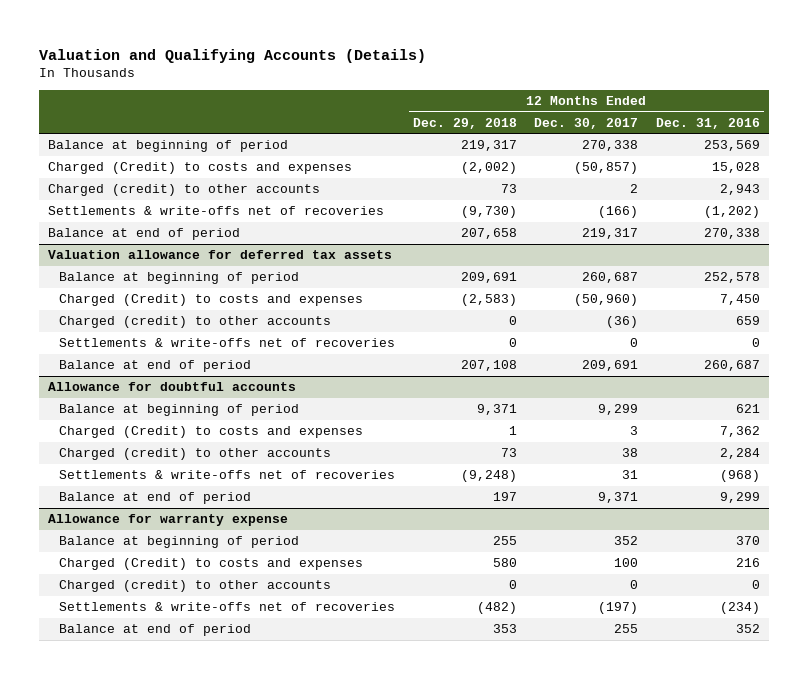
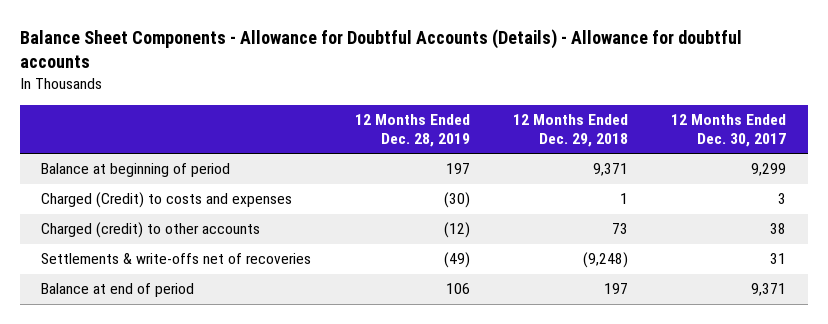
[39,48,427,63] Valuation and Qualifying Accounts (Details) -> [19,28,742,69] Balance Sheet Components - Allowance for Doubtful Accounts (Details) - Allowance for doubtful accounts
[655,117,760,129] Dec. 31, 2016 -> none
none -> [354,113,470,148] 12 Months Ended Dec. 28, 2019
[48,140,289,153] Balance at beginning of period -> none
[48,162,353,175] Charged (Credit) to costs and expenses -> none
[48,184,321,197] Charged (credit) to other accounts -> none
[48,206,385,216] Settlements & write-offs net of recoveries -> none
[48,228,241,241] Balance at end of period -> none
[48,250,393,260] Valuation allowance for deferred tax assets -> none
[59,272,300,285] Balance at beginning of period -> none
[59,294,364,307] Charged (Credit) to costs and expenses -> none
[59,316,332,329] Charged (credit) to other accounts -> none
[59,338,396,348] Settlements & write-offs net of recoveries -> none
[59,360,252,373] Balance at end of period -> none
[48,382,297,392] Allowance for doubtful accounts -> none
[48,514,289,527] Allowance for warranty expense -> none
[59,536,300,549] Balance at beginning of period -> none
[59,558,364,571] Charged (Credit) to costs and expenses -> none
[59,580,332,593] Charged (credit) to other accounts -> none
[59,602,396,612] Settlements & write-offs net of recoveries -> none
[59,624,252,637] Balance at end of period -> none

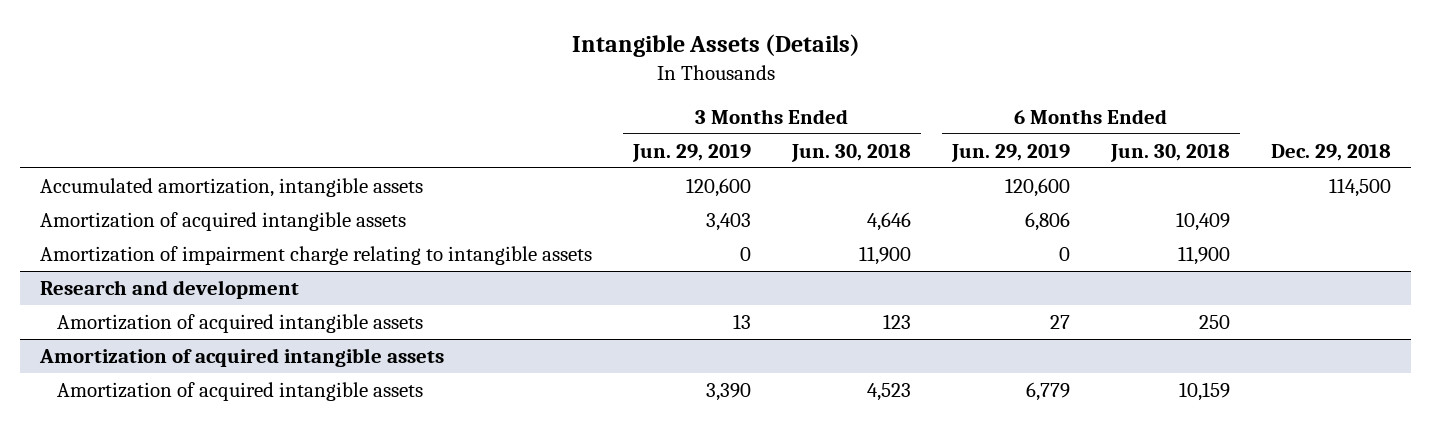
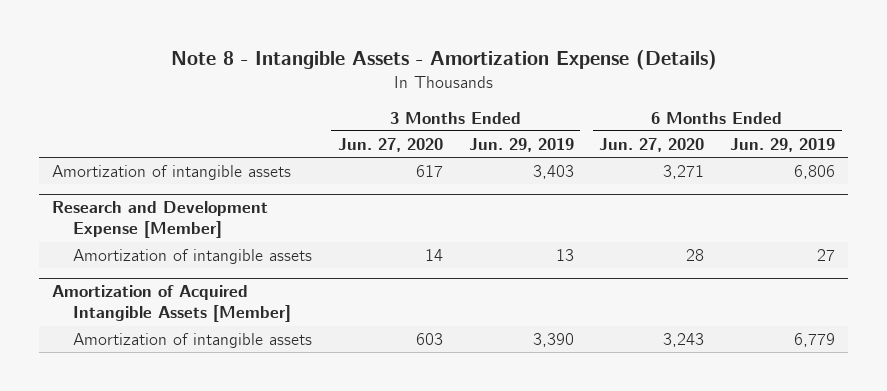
[571,33,860,57] Intangible Assets (Details) -> [170,50,717,71] Note 8 - Intangible Assets - Amortization Expense (Details)
[791,143,912,162] Jun. 30, 2018 -> none
[1109,143,1230,162] Jun. 30, 2018 -> none
[1270,143,1391,161] Dec. 29, 2018 -> none
none -> [337,137,443,152] Jun. 27, 2020
none -> [599,137,705,152] Jun. 27, 2020
[40,177,424,197] Accumulated amortization, intangible assets -> none
[40,245,593,265] Amortization of impairment charge relating to intangible assets -> none
[40,211,407,231] Amortization of acquired intangible assets -> [52,164,292,180] Amortization of intangible assets
[40,279,300,299] Research and development -> [52,201,269,239] Research and Development Expense [Member]
[57,313,424,333] Amortization of acquired intangible assets -> [72,248,312,264] Amortization of intangible assets
[39,347,445,367] Amortization of acquired intangible assets -> [52,285,291,323] Amortization of Acquired Intangible Assets [Member]
[57,381,424,401] Amortization of acquired intangible assets -> [72,332,312,348] Amortization of intangible assets

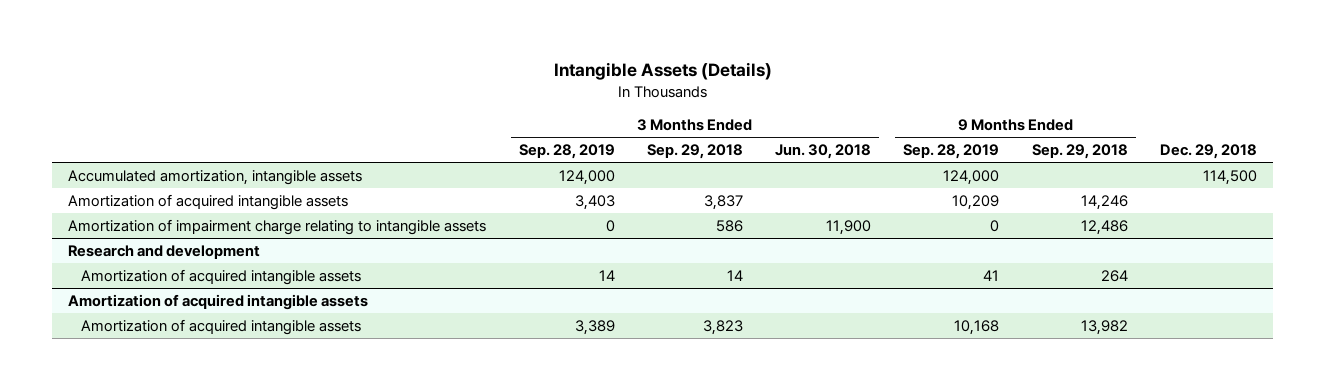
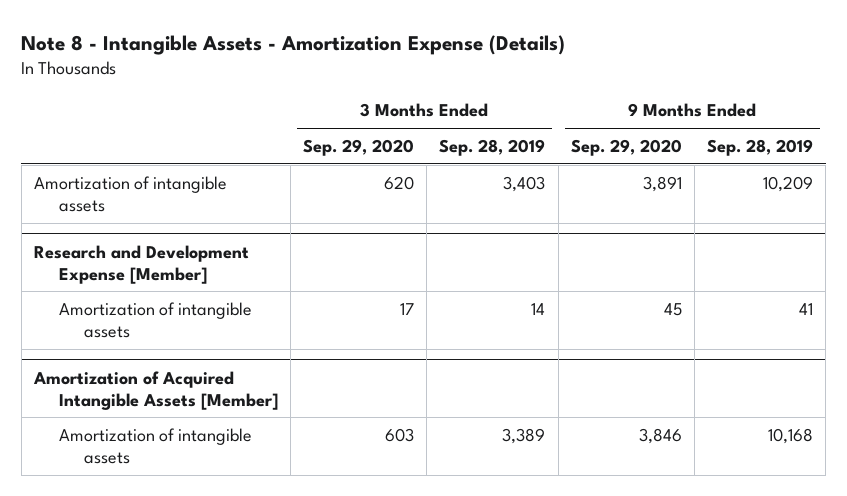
[553,62,772,81] Intangible Assets (Details) -> [21,34,566,55] Note 8 - Intangible Assets - Amortization Expense (Details)
[646,144,743,160] Sep. 29, 2018 -> none
[775,144,872,160] Jun. 30, 2018 -> none
[1031,144,1128,160] Sep. 29, 2018 -> none
[1159,144,1257,160] Dec. 29, 2018 -> none
none -> [303,138,415,156] Sep. 29, 2020
none -> [570,138,682,156] Sep. 29, 2020
[68,170,363,186] Accumulated amortization, intangible assets -> none
[68,219,487,236] Amortization of impairment charge relating to intangible assets -> none
[68,194,349,211] Amortization of acquired intangible assets -> [34,175,228,212] Amortization of intangible assets
[68,245,261,260] Research and development -> [34,244,250,284] Research and Development Expense [Member]
[81,269,362,286] Amortization of acquired intangible assets -> [58,301,252,338] Amortization of intangible assets
[68,294,369,311] Amortization of acquired intangible assets -> [33,370,278,410] Amortization of Acquired Intangible Assets [Member]
[81,319,362,336] Amortization of acquired intangible assets -> [58,427,252,464] Amortization of intangible assets

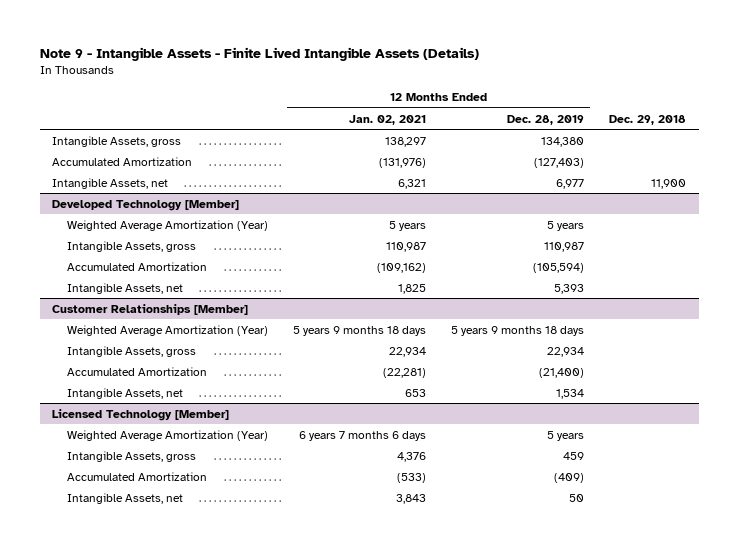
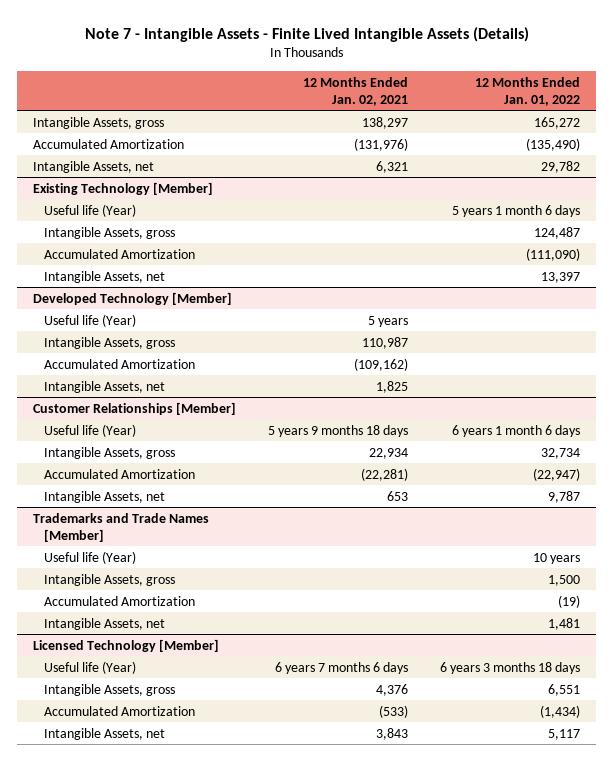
[39,47,479,62] Note 9 - Intangible Assets - Finite Lived Intangible Assets (Details) -> [84,26,529,42] Note 7 - Intangible Assets - Finite Lived Intangible Assets (Details)
[507,114,585,125] Dec. 28, 2019 -> none
[609,114,687,125] Dec. 29, 2018 -> none
none -> [475,76,581,106] 12 Months Ended Jan. 01, 2022
none -> [33,181,214,195] Existing Technology [Member]
none -> [44,203,137,217] Useful life (Year)
none -> [44,226,176,239] Intangible Assets, gross
none -> [44,248,196,259] Accumulated Amortization
none -> [44,270,166,283] Intangible Assets, net
[67,219,269,231] Weighted Average Amortization (Year) -> [44,313,137,327] Useful life (Year)
[67,324,269,336] Weighted Average Amortization (Year) -> [44,423,137,437] Useful life (Year)
none -> [33,512,210,542] Trademarks and Trade Names [Member]
none -> [44,550,137,564] Useful life (Year)
none -> [44,573,176,586] Intangible Assets, gross
none -> [44,595,196,606] Accumulated Amortization
none -> [44,617,166,630] Intangible Assets, net
[67,429,269,441] Weighted Average Amortization (Year) -> [44,660,137,674] Useful life (Year)

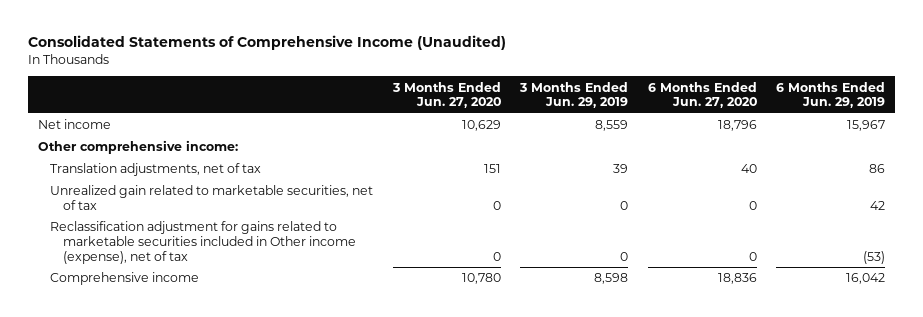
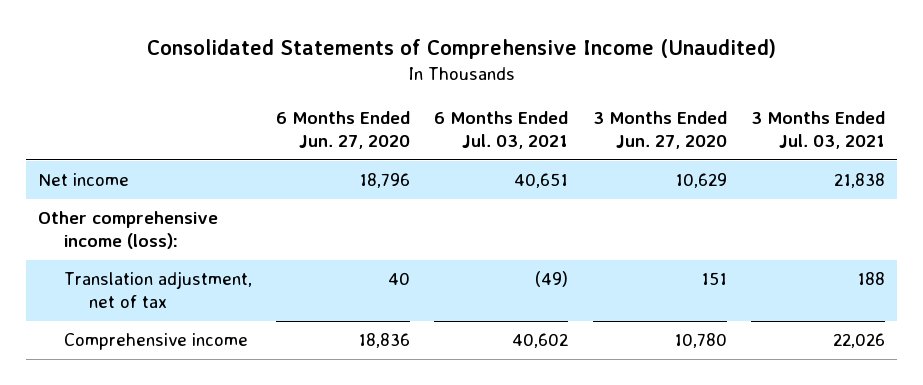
[519,81,629,109] 3 Months Ended Jun. 29, 2019 -> none
[776,81,886,109] 6 Months Ended Jun. 29, 2019 -> none
none -> [434,111,569,150] 6 Months Ended Jul. 03, 2021
none -> [750,111,885,150] 3 Months Ended Jul. 03, 2021
[50,185,374,210] Unrealized gain related to marketable securities, net of tax -> none
[50,221,357,264] Reclassification adjustment for gains related to marketable securities included in Other income (expense), net of tax -> none
[37,140,238,155] Other comprehensive income: -> [38,211,219,250] Other comprehensive income (loss):
[50,163,262,177] Translation adjustments, net of tax -> [63,271,252,309] Translation adjustment, net of tax

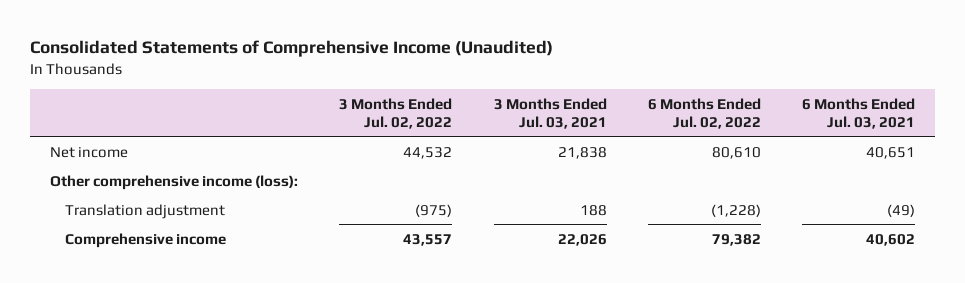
[276,111,411,150] 6 Months Ended Jun. 27, 2020 -> none
[592,111,727,150] 3 Months Ended Jun. 27, 2020 -> none
none -> [339,97,453,129] 3 Months Ended Jul. 02, 2022
none -> [647,97,761,129] 6 Months Ended Jul. 02, 2022
[63,271,252,309] Translation adjustment, net of tax -> [64,203,225,219] Translation adjustment

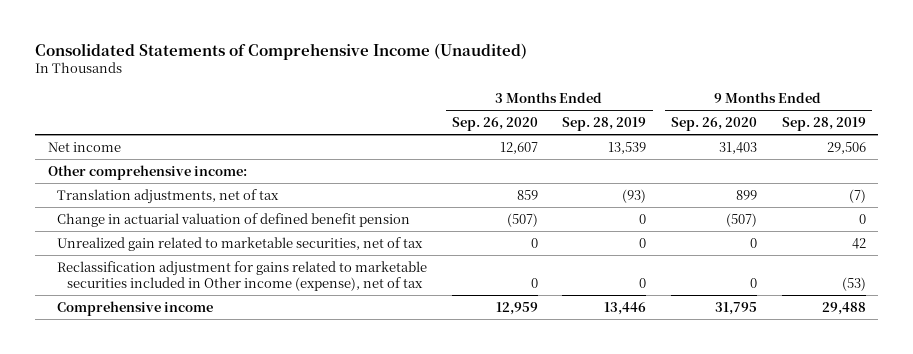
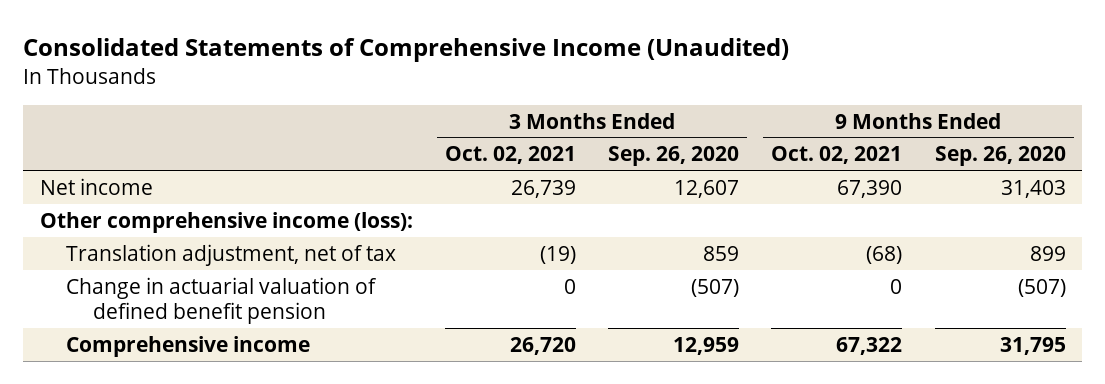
[562,117,647,132] Sep. 28, 2019 -> none
[781,117,866,132] Sep. 28, 2019 -> none
none -> [444,146,576,165] Oct. 02, 2021
none -> [771,146,903,165] Oct. 02, 2021
[47,164,247,180] Other comprehensive income: -> [39,211,413,233] Other comprehensive income (loss):
[57,188,280,204] Translation adjustments, net of tax -> [66,243,397,266] Translation adjustment, net of tax
[57,236,424,251] Unrealized gain related to marketable securities, net of tax -> none
[57,260,428,291] Reclassification adjustment for gains related to marketable securities included in Other income (expense), net of tax -> none

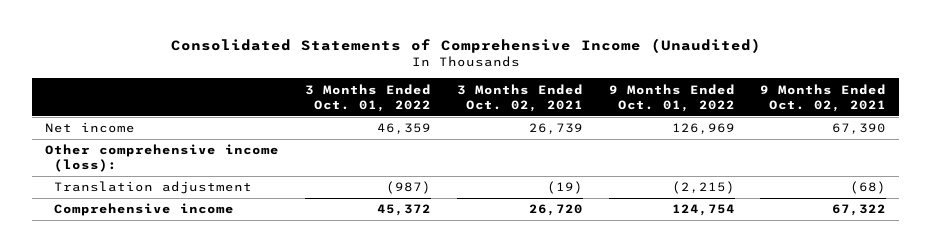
[608,146,740,167] Sep. 26, 2020 -> none
[934,146,1066,167] Sep. 26, 2020 -> none
none -> [304,83,431,112] 3 Months Ended Oct. 01, 2022
none -> [608,83,735,112] 9 Months Ended Oct. 01, 2022
[66,276,378,324] Change in actuarial valuation of defined benefit pension -> none
[66,243,397,266] Translation adjustment, net of tax -> [53,181,252,195] Translation adjustment

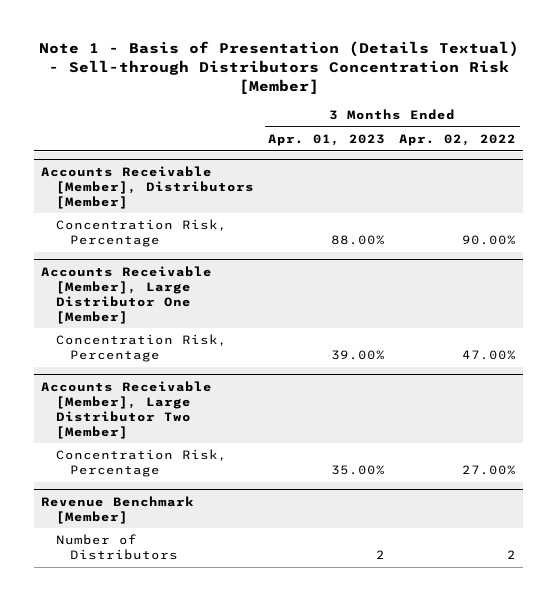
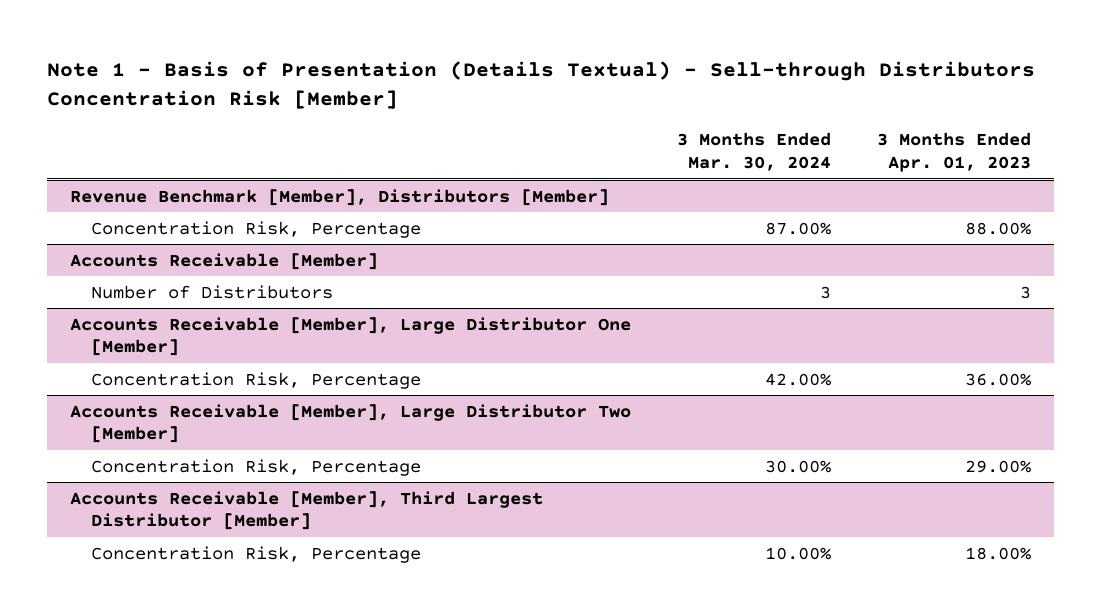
[399,133,517,146] Apr. 02, 2022 -> none
none -> [676,132,831,172] 3 Months Ended Mar. 30, 2024
[41,165,254,209] Accounts Receivable [Member], Distributors [Member] -> none
none -> [69,188,609,206] Revenue Benchmark [Member], Distributors [Member]
none -> [69,252,378,270] Accounts Receivable [Member]
none -> [90,284,333,299] Number of Distributors
[331,350,386,361] 39.00% -> [965,372,1032,386] 36.00%
[41,495,195,524] Revenue Benchmark [Member] -> none
[55,534,179,561] Number of Distributors -> none
[331,465,386,476] 35.00% -> [965,459,1032,473] 29.00%
none -> [69,490,543,531] Accounts Receivable [Member], Third Largest Distributor [Member]
none -> [90,545,421,563] Concentration Risk, Percentage

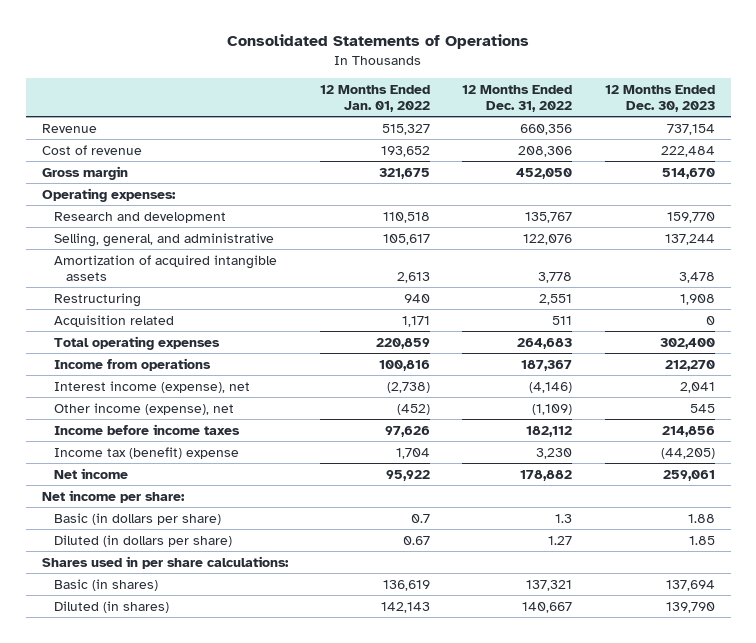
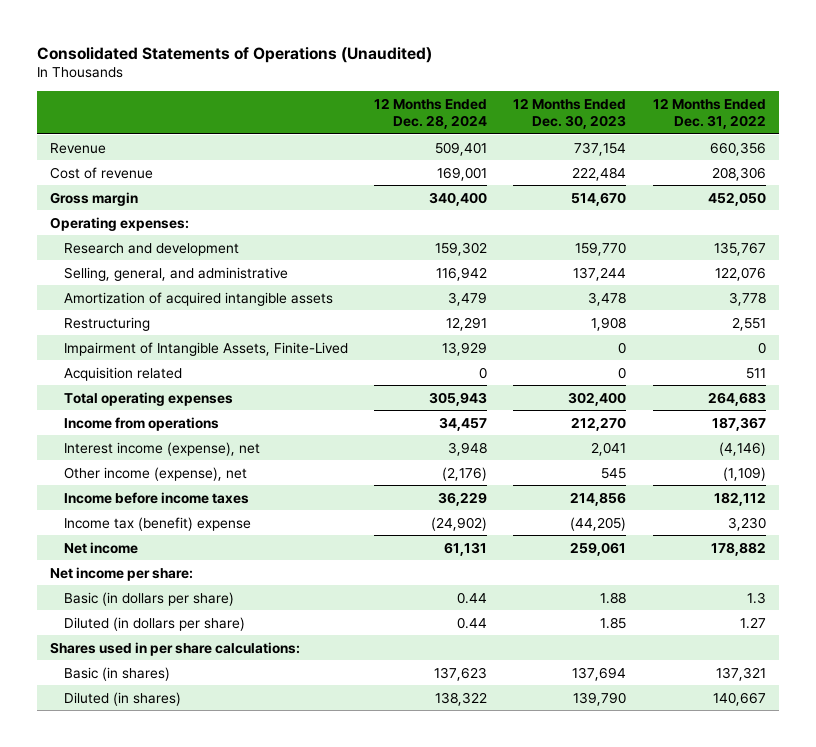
[227,34,530,50] Consolidated Statements of Operations -> [37,46,433,63] Consolidated Statements of Operations (Unaudited)
[319,84,430,112] 12 Months Ended Jan. 01, 2022 -> none
none -> [374,97,488,130] 12 Months Ended Dec. 28, 2024
none -> [64,341,349,356] Impairment of Intangible Assets, Finite-Lived

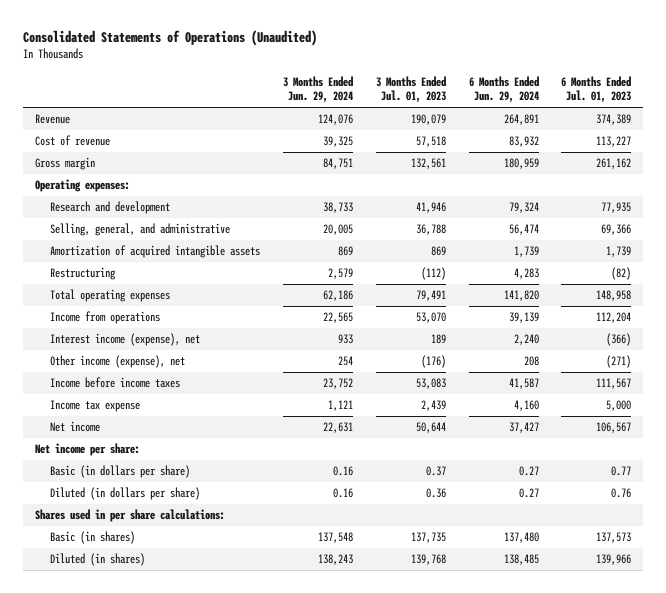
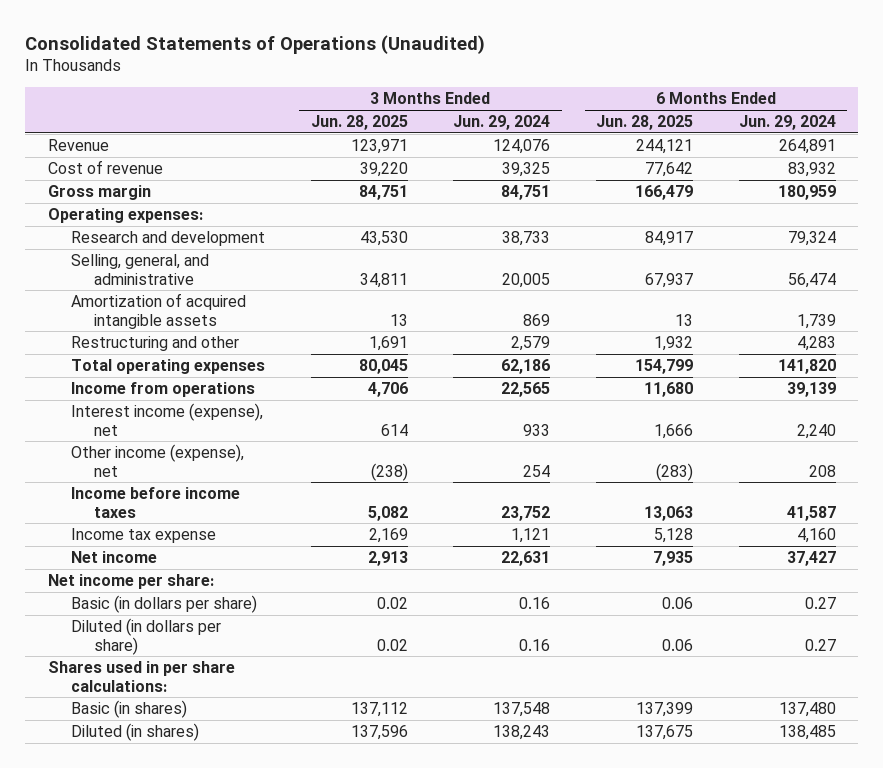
[375,76,446,104] 3 Months Ended Jul. 01, 2023 -> none
[561,76,632,104] 6 Months Ended Jul. 01, 2023 -> none
none -> [310,115,408,131] Jun. 28, 2025
none -> [595,115,693,131] Jun. 28, 2025
[49,267,116,281] Restructuring -> [70,336,239,352] Restructuring and other

